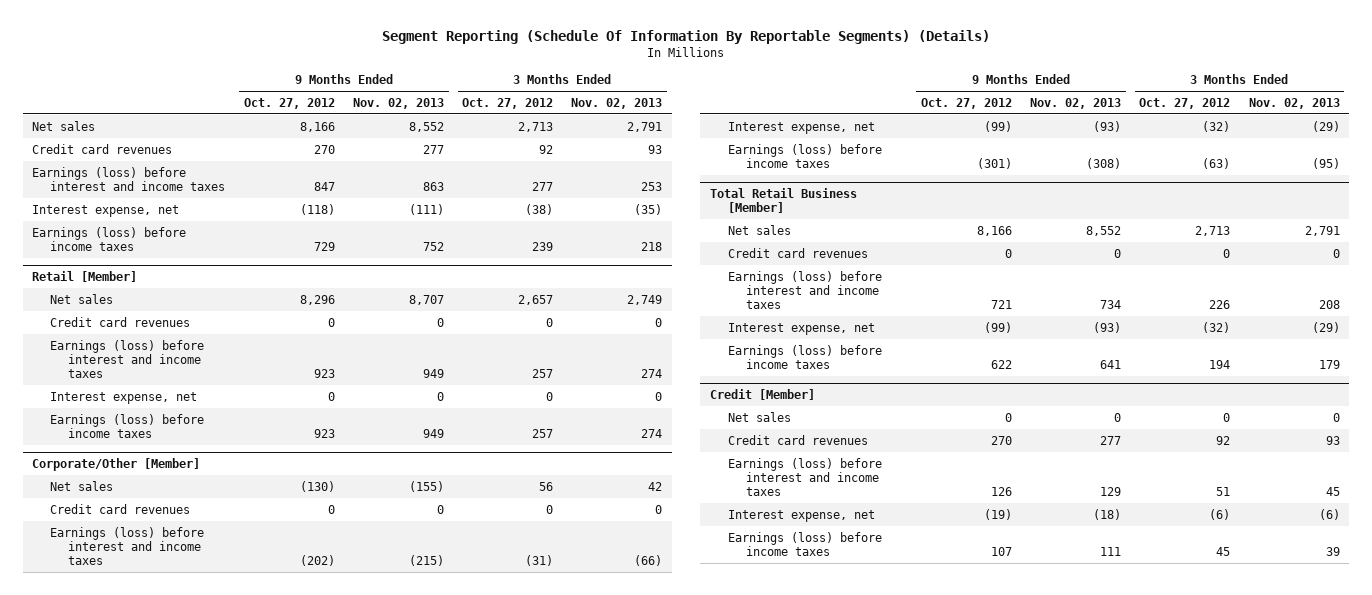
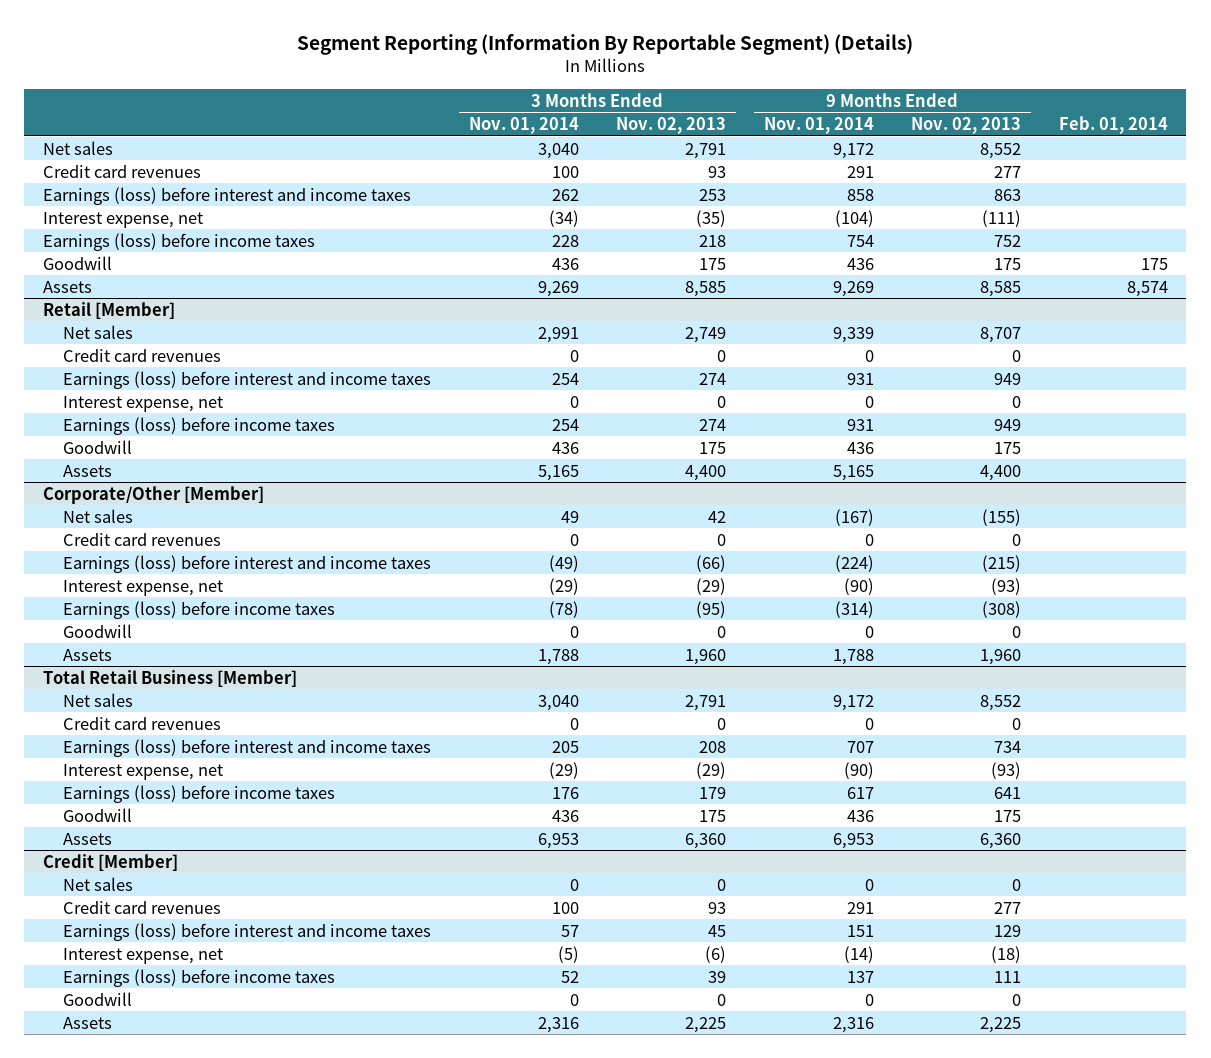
[382,30,991,45] Segment Reporting (Schedule Of Information By Reportable Segments) (Details) -> [297,34,914,56] Segment Reporting (Information By Reportable Segment) (Details)
[243,97,335,109] Oct. 27, 2012 -> none
[462,97,554,109] Oct. 27, 2012 -> none
none -> [468,117,579,135] Nov. 01, 2014
none -> [763,117,874,135] Nov. 01, 2014
none -> [1058,116,1168,135] Feb. 01, 2014
none -> [43,255,113,270] Goodwill
none -> [43,280,93,293] Assets
none -> [63,439,133,454] Goodwill
none -> [63,464,113,477] Assets
none -> [63,623,133,638] Goodwill
none -> [63,648,113,661] Assets
none -> [63,807,133,822] Goodwill
none -> [63,832,113,845] Assets
none -> [63,991,133,1006] Goodwill
none -> [63,1016,113,1029] Assets

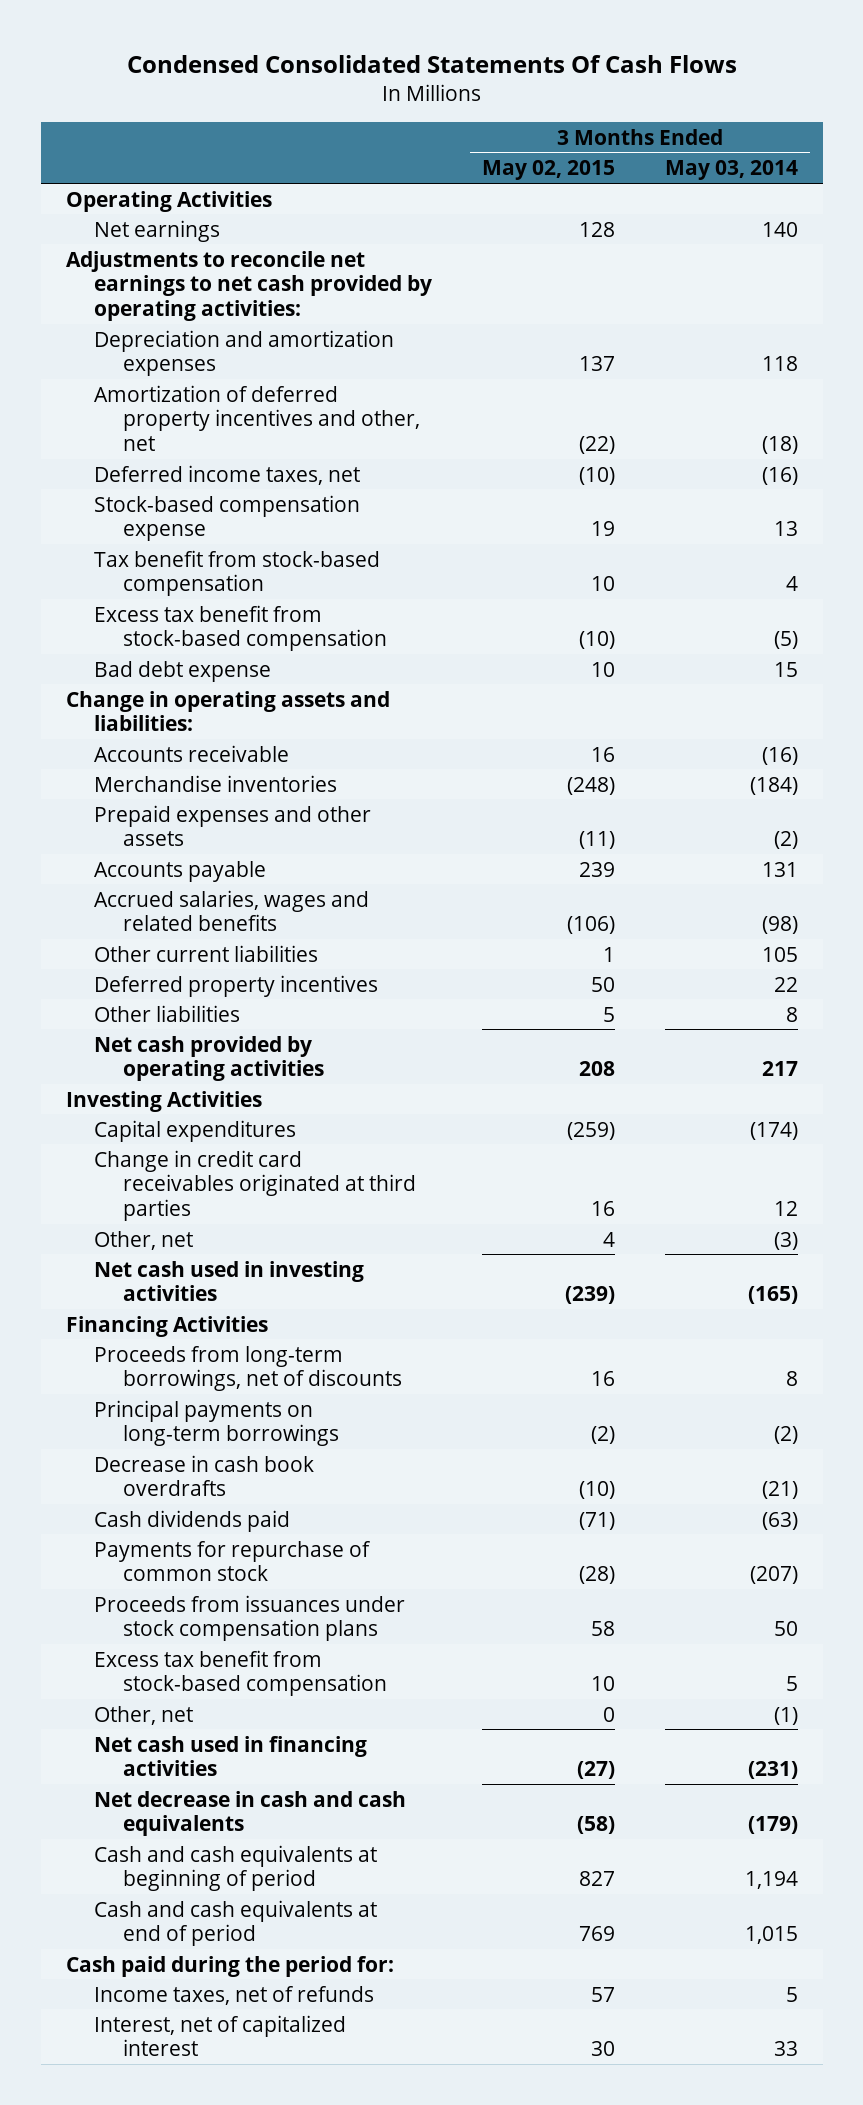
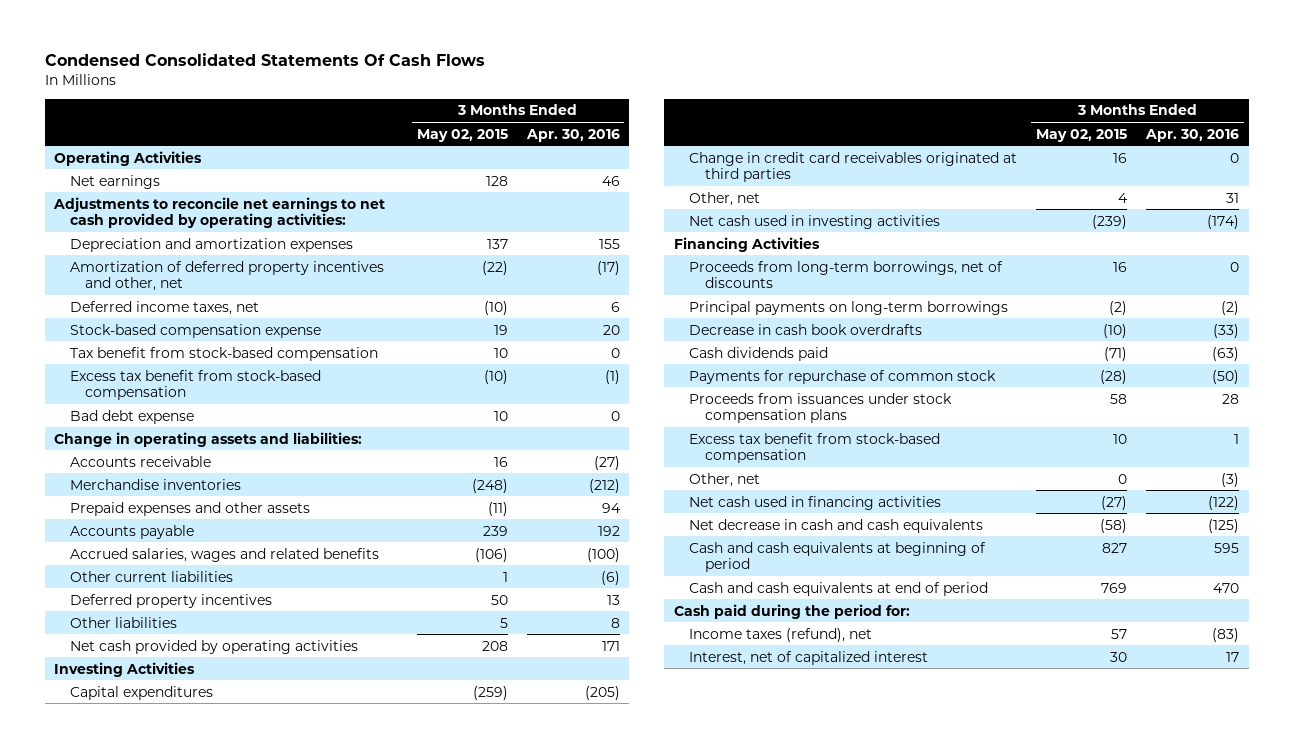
[664,160,798,181] May 03, 2014 -> none
none -> [525,128,620,142] Apr. 30, 2016
[94,1985,375,2005] Income taxes, net of refunds -> [689,627,873,642] Income taxes (refund), net

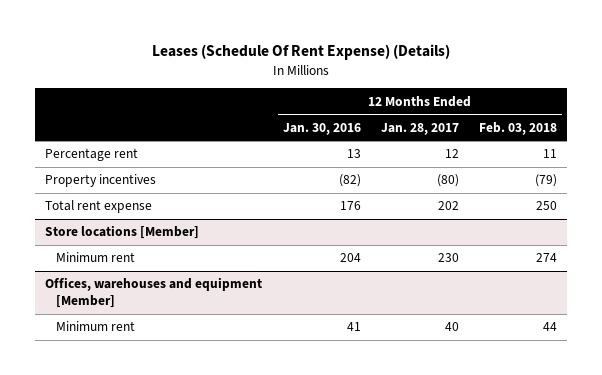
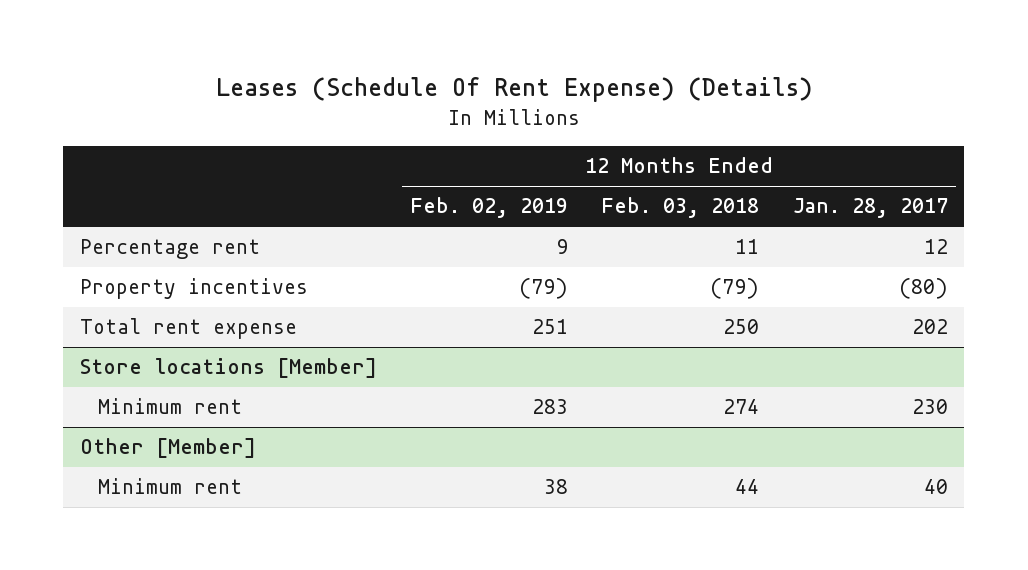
[282,122,361,135] Jan. 30, 2016 -> none
none -> [410,197,569,219] Feb. 02, 2019
[45,277,263,309] Offices, warehouses and equipment [Member] -> [79,438,256,459] Other [Member]

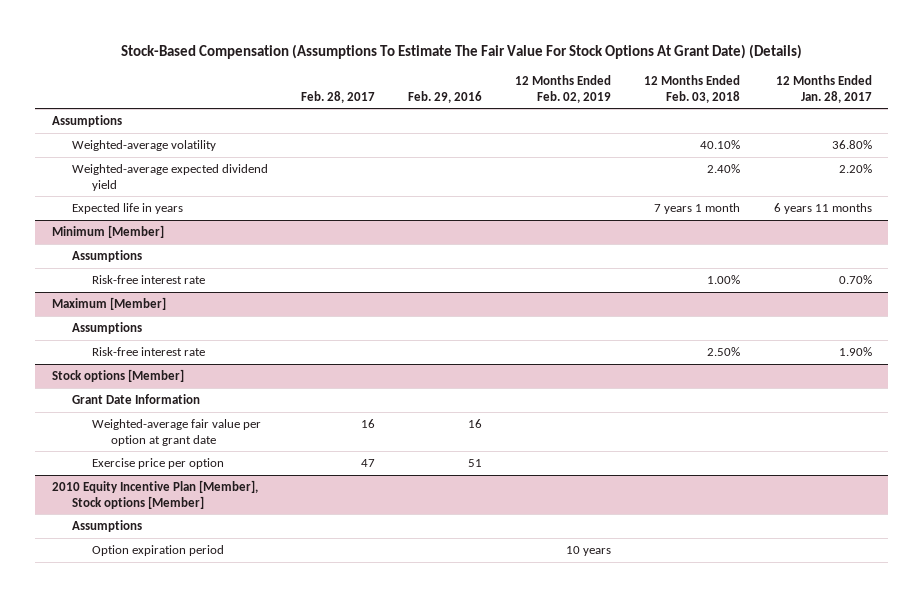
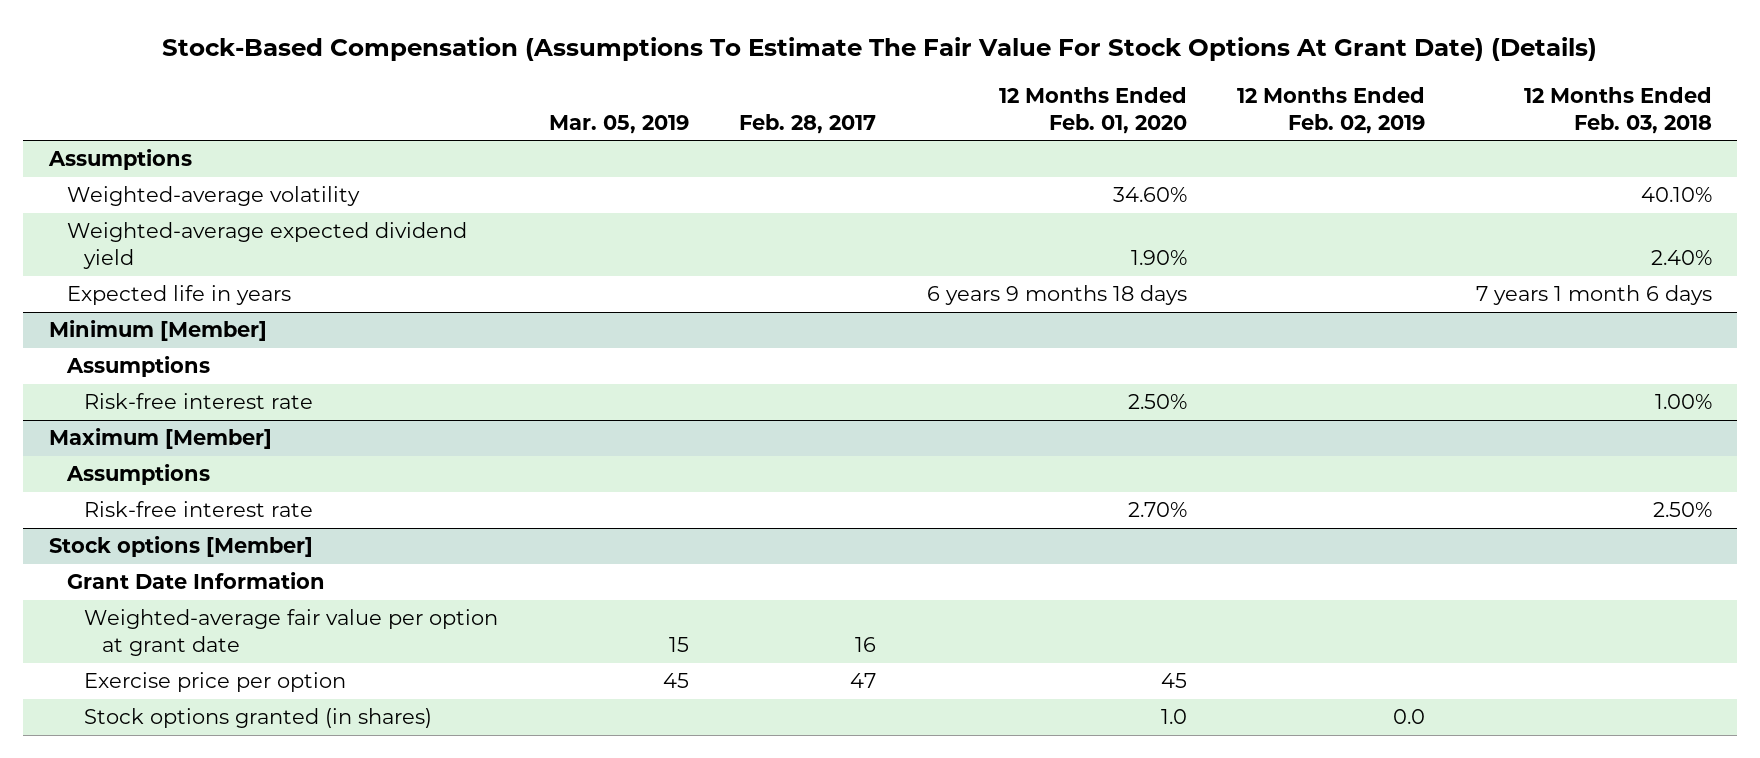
[408,90,483,103] Feb. 29, 2016 -> none
[775,75,872,103] 12 Months Ended Jan. 28, 2017 -> none
none -> [548,114,689,134] Mar. 05, 2019
none -> [998,86,1187,134] 12 Months Ended Feb. 01, 2020
[654,203,741,215] 7 years 1 month -> [1475,285,1712,306] 7 years 1 month 6 days
[51,480,258,509] 2010 Equity Incentive Plan [Member], Stock options [Member] -> none
[71,520,142,533] Assumptions -> none
[91,545,224,557] Option expiration period -> none
none -> [84,708,433,729] Stock options granted (in shares)

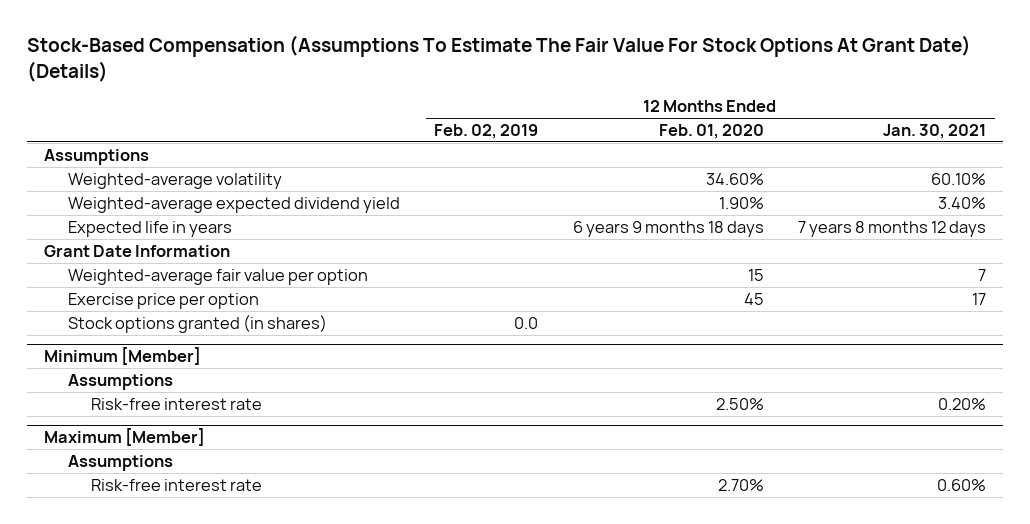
[548,114,689,134] Mar. 05, 2019 -> none
[739,113,877,134] Feb. 28, 2017 -> none
[1523,86,1712,134] 12 Months Ended Feb. 03, 2018 -> none
none -> [883,123,987,139] Jan. 30, 2021
none -> [44,244,231,257] Grant Date Information
none -> [67,268,368,285] Weighted-average fair value per option
none -> [67,292,259,309] Exercise price per option
none -> [67,314,327,333] Stock options granted (in shares)
[48,536,313,558] Stock options [Member] -> none
[66,572,325,590] Grant Date Information -> none
[84,609,499,657] Weighted-average fair value per option at grant date -> none
[84,672,347,693] Exercise price per option -> none
[84,708,433,729] Stock options granted (in shares) -> none

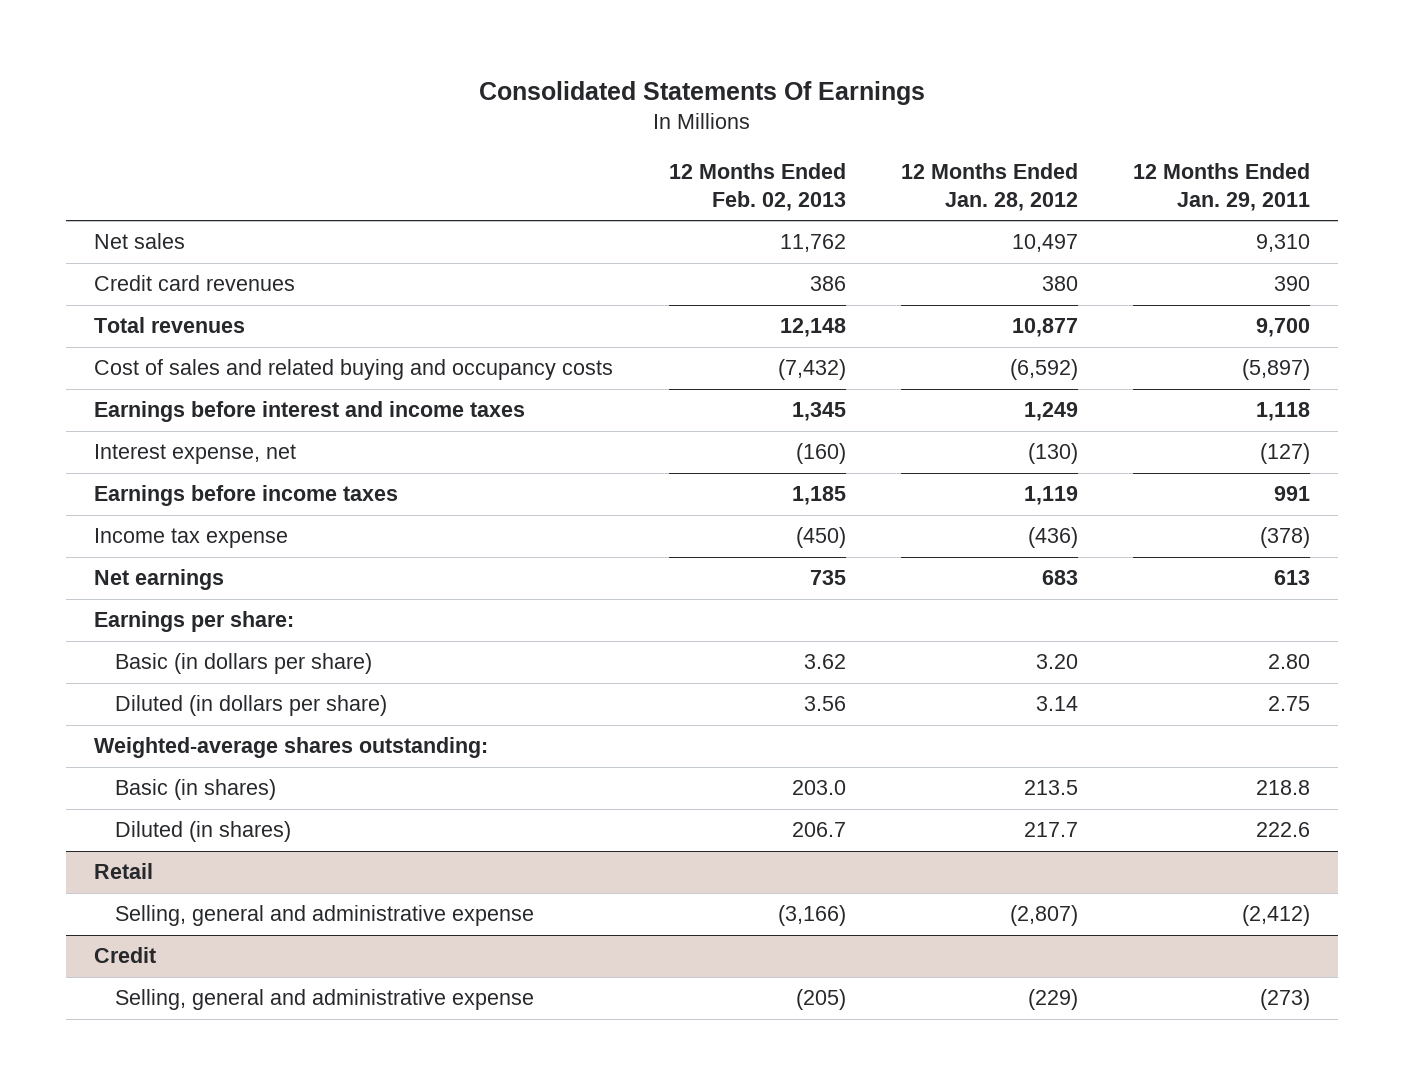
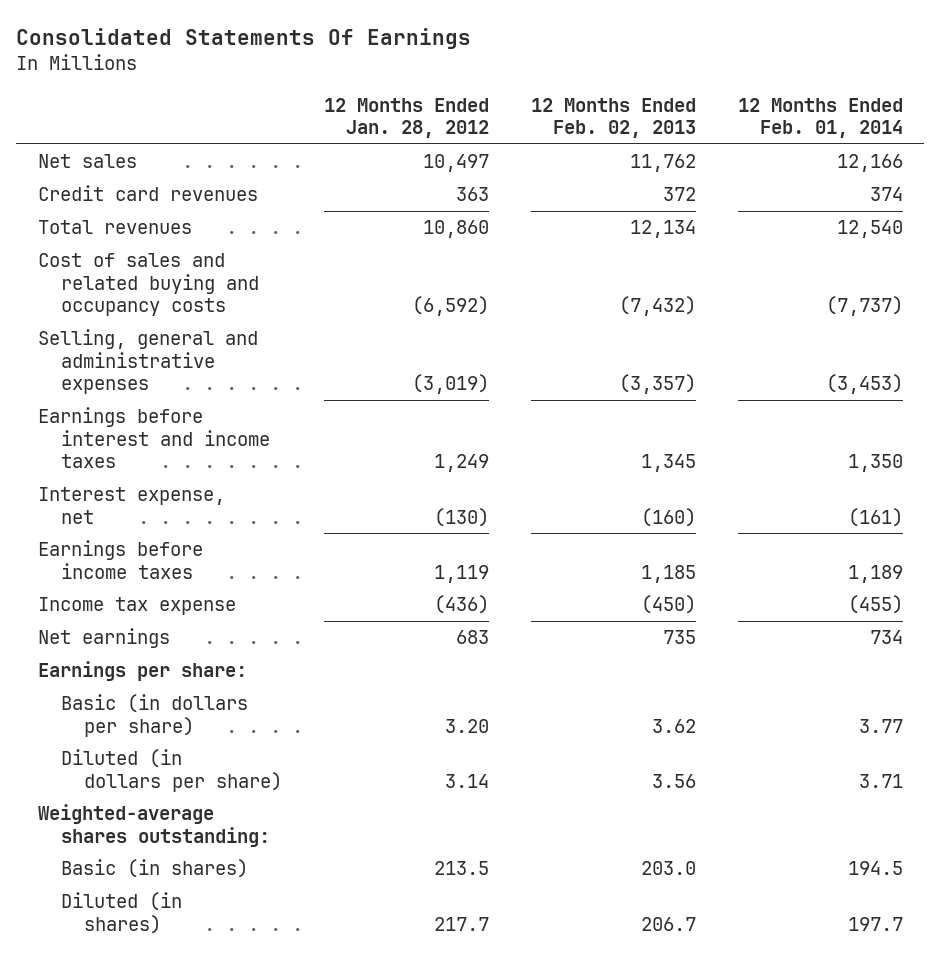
[1133,162,1311,211] 12 Months Ended Jan. 29, 2011 -> none
none -> [738,97,904,138] 12 Months Ended Feb. 01, 2014
[809,276,846,292] 386 -> [663,187,697,202] 372
[1041,276,1078,292] 380 -> [455,187,489,202] 363
[779,318,846,338] 12,148 -> [630,220,697,239] 12,134
[1011,318,1078,338] 10,877 -> [422,220,489,239] 10,860
none -> [37,329,258,394] Selling, general and administrative expenses
[94,863,154,880] Retail -> none
[115,905,535,927] Selling, general and administrative expense -> none
[94,947,157,964] Credit -> none
[115,989,535,1011] Selling, general and administrative expense -> none

